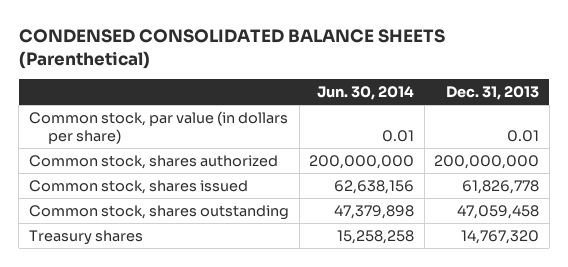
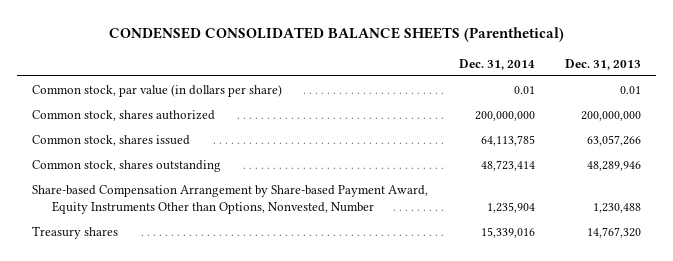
[317,86,415,101] Jun. 30, 2014 -> none
none -> [458,58,535,70] Dec. 31, 2014
[462,179,540,194] 61,826,778 -> [587,134,642,146] 63,057,266
[457,204,540,219] 47,059,458 -> [587,160,642,171] 48,289,946
none -> [32,184,429,214] Share-based Compensation Arrangement by Share-based Payment Award, Equity Instruments Other than Options, Nonvested, Number

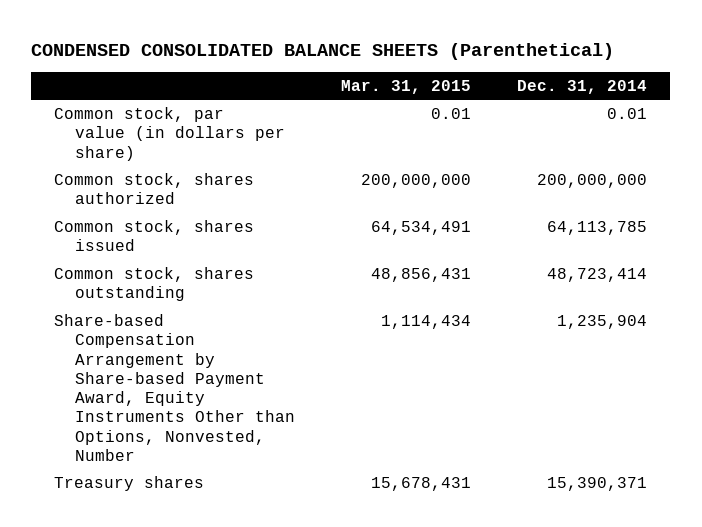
[565,58,642,70] Dec. 31, 2013 -> none
none -> [341,79,472,94] Mar. 31, 2015
[480,226,535,238] 15,339,016 -> [547,476,648,491] 15,390,371

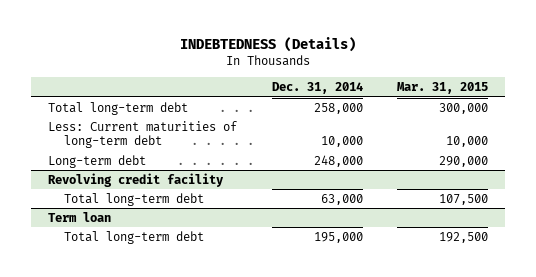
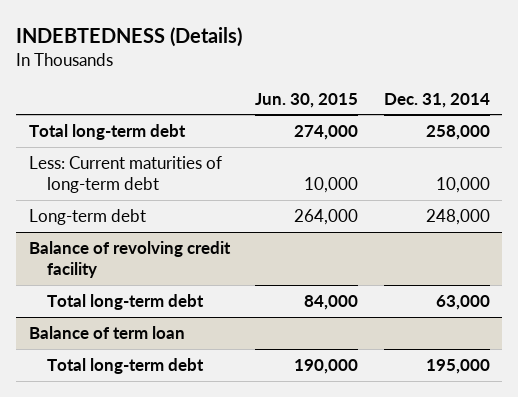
[396,81,488,94] Mar. 31, 2015 -> none
none -> [255,92,359,108] Jun. 30, 2015
[48,172,225,187] Revolving credit facility -> [28,240,231,279] Balance of revolving credit facility
[48,211,112,222] Term loan -> [28,325,185,339] Balance of term loan

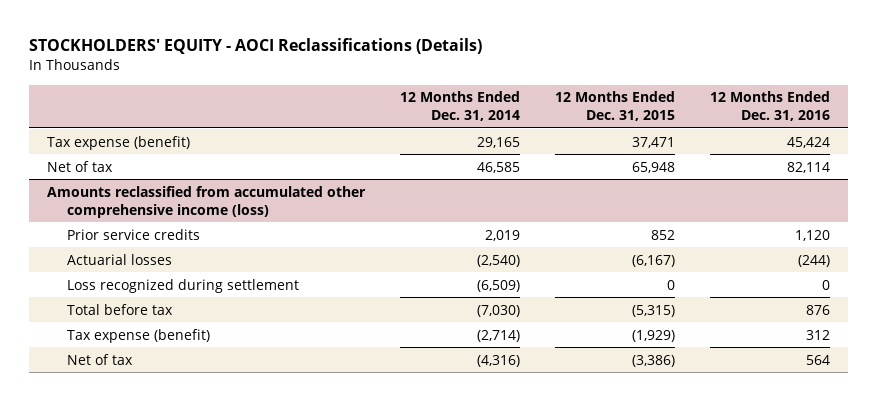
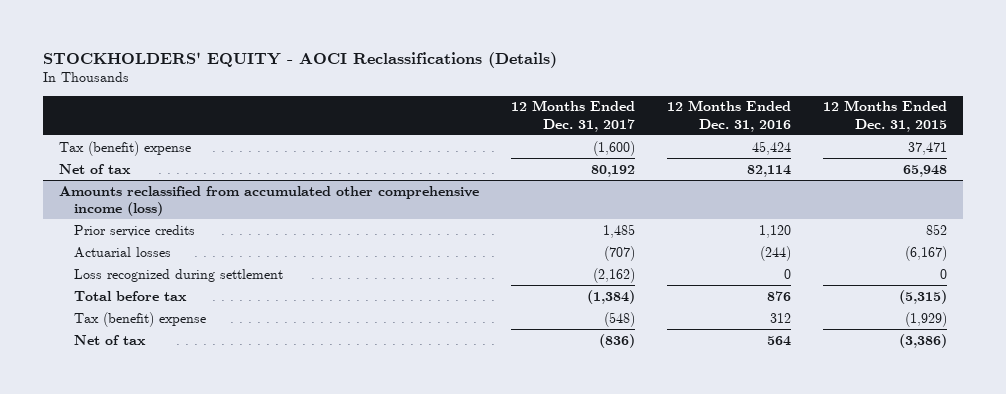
[400,91,521,122] 12 Months Ended Dec. 31, 2014 -> none
none -> [510,100,635,132] 12 Months Ended Dec. 31, 2017
[47,135,191,150] Tax expense (benefit) -> [58,140,191,156] Tax (benefit) expense
[67,328,211,343] Tax expense (benefit) -> [74,311,207,327] Tax (benefit) expense

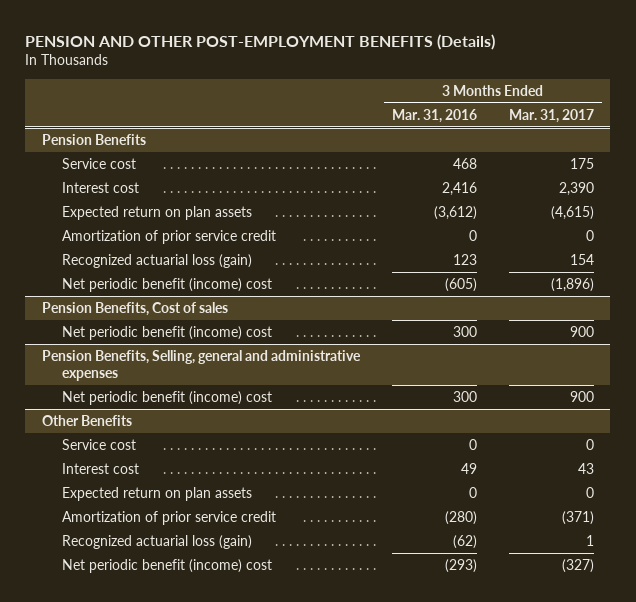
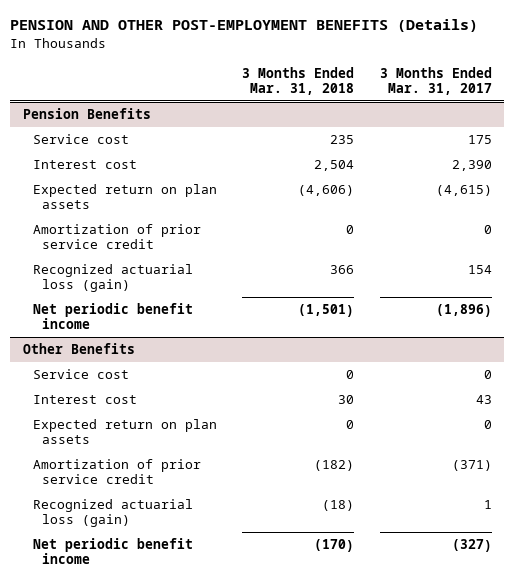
[391,108,477,123] Mar. 31, 2016 -> none
none -> [242,66,355,95] 3 Months Ended Mar. 31, 2018
[41,301,228,316] Pension Benefits, Cost of sales -> none
[61,325,272,340] Net periodic benefit (income) cost -> none
[41,349,361,382] Pension Benefits, Selling, general and administrative expenses -> none
[61,390,272,405] Net periodic benefit (income) cost -> none
[61,277,272,292] Net periodic benefit (income) cost -> [32,303,193,330] Net periodic benefit income
[61,558,272,573] Net periodic benefit (income) cost -> [32,538,193,565] Net periodic benefit income

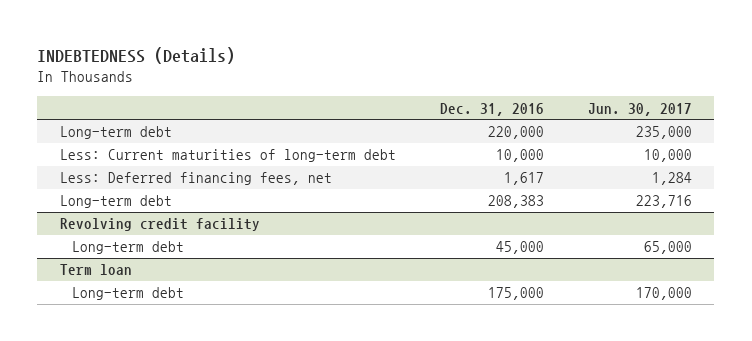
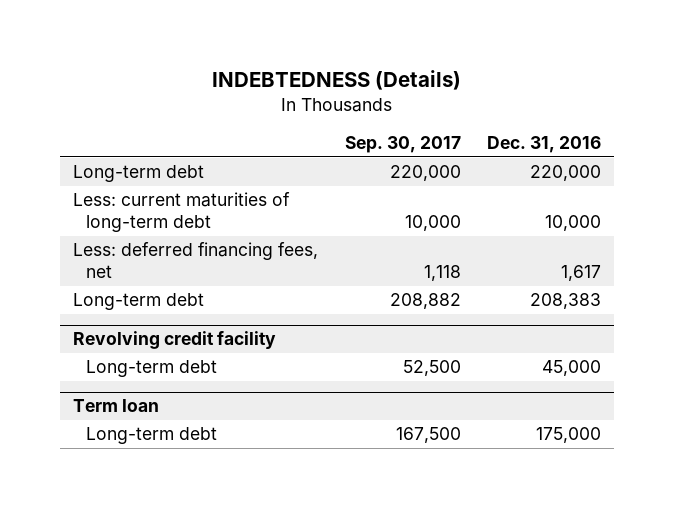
[588,102,693,116] Jun. 30, 2017 -> none
none -> [344,136,461,154] Sep. 30, 2017
[59,149,396,163] Less: Current maturities of long-term debt -> [73,192,291,233] Less: current maturities of long-term debt
[59,172,332,186] Less: Deferred financing fees, net -> [73,242,319,279] Less: deferred financing fees, net

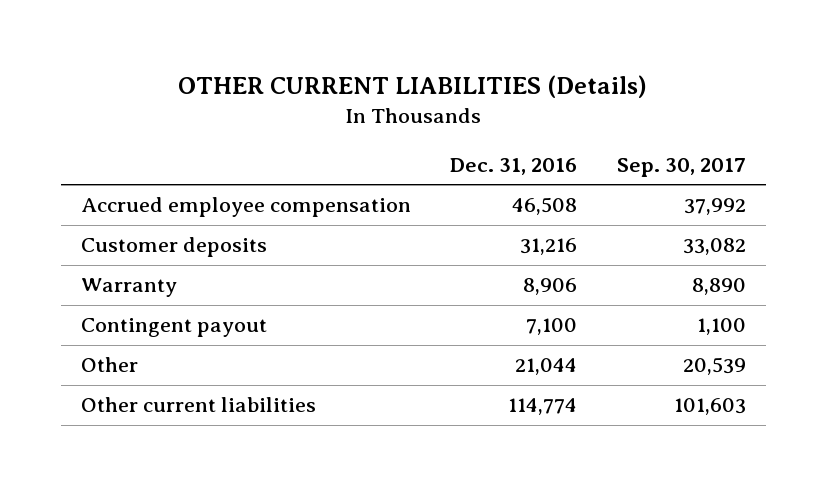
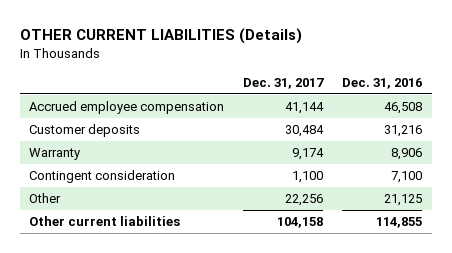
[617,157,747,177] Sep. 30, 2017 -> none
none -> [243,77,325,89] Dec. 31, 2017
[80,318,267,338] Contingent payout -> [29,170,176,184] Contingent consideration
[515,358,578,376] 21,044 -> [384,194,423,207] 21,125
[508,398,578,416] 114,774 -> [376,217,423,229] 114,855

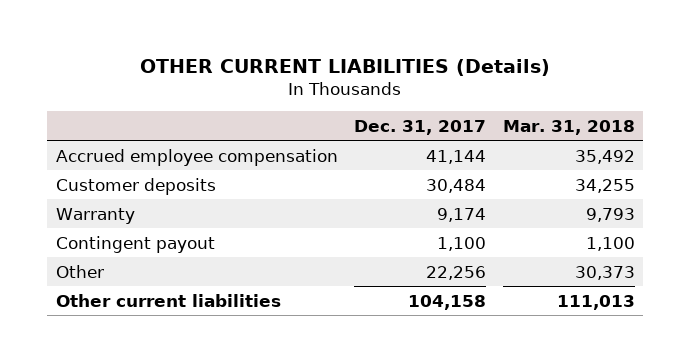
[342,77,423,89] Dec. 31, 2016 -> none
none -> [502,119,635,135] Mar. 31, 2018
[29,170,176,184] Contingent consideration -> [55,235,215,253] Contingent payout

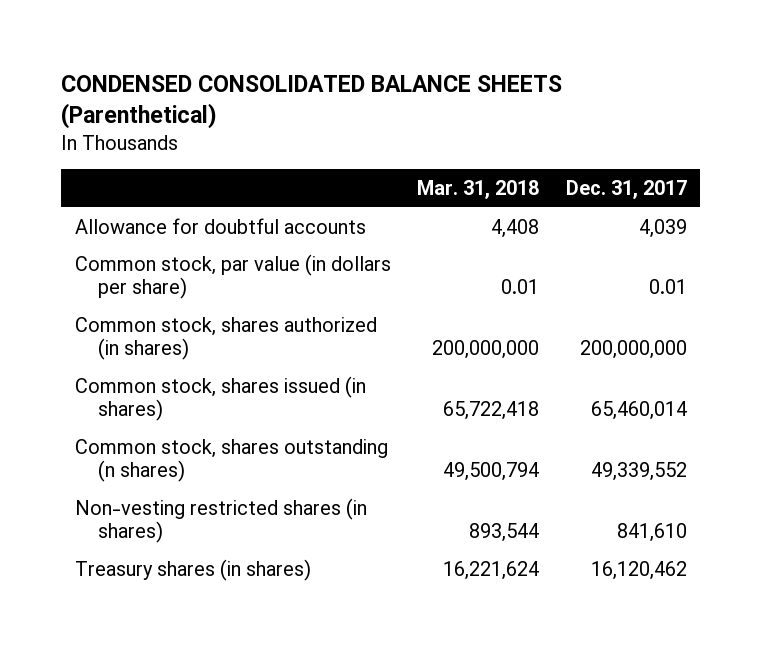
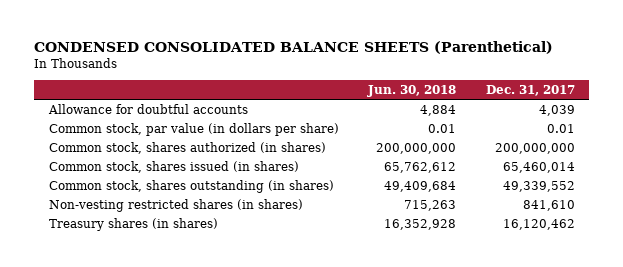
[417,180,540,200] Mar. 31, 2018 -> none
none -> [367,85,457,98] Jun. 30, 2018
[74,438,388,482] Common stock, shares outstanding (n shares) -> [48,180,334,194] Common stock, shares outstanding (in shares)

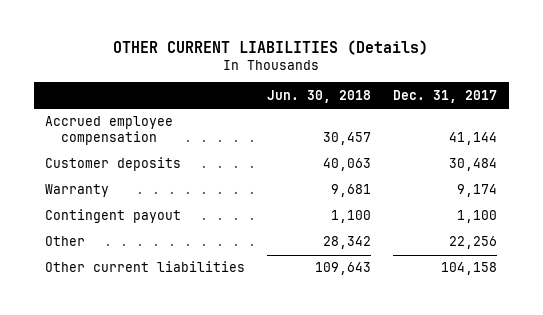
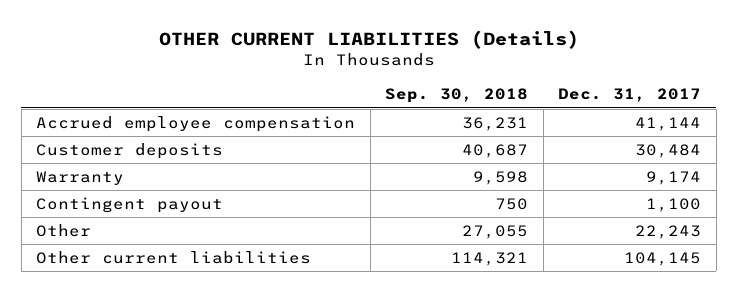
[267,89,372,103] Jun. 30, 2018 -> none
none -> [385,88,529,104] Sep. 30, 2018
[449,236,498,250] 22,256 -> [635,225,702,240] 22,243
[441,262,498,276] 104,158 -> [624,252,702,267] 104,145

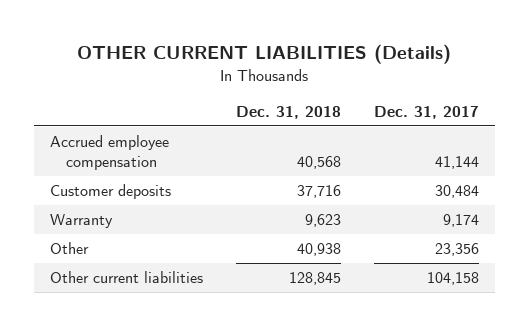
[385,88,529,104] Sep. 30, 2018 -> none
none -> [235,106,341,120] Dec. 31, 2018
[36,197,224,214] Contingent payout -> none
[635,225,702,240] 22,243 -> [434,243,479,257] 23,356
[624,252,702,267] 104,145 -> [426,272,479,286] 104,158

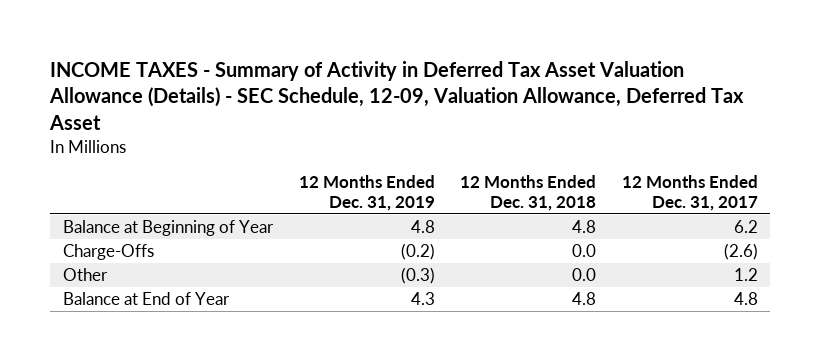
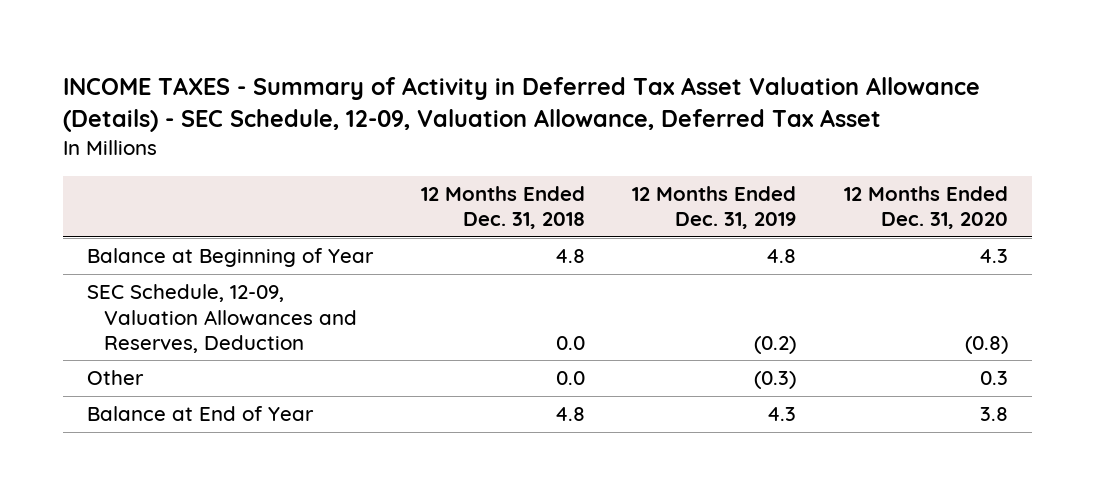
[621,175,758,211] 12 Months Ended Dec. 31, 2017 -> none
none -> [843,185,1008,230] 12 Months Ended Dec. 31, 2020
[63,244,155,261] Charge-Offs -> [87,284,358,353] SEC Schedule, 12-09, Valuation Allowances and Reserves, Deduction

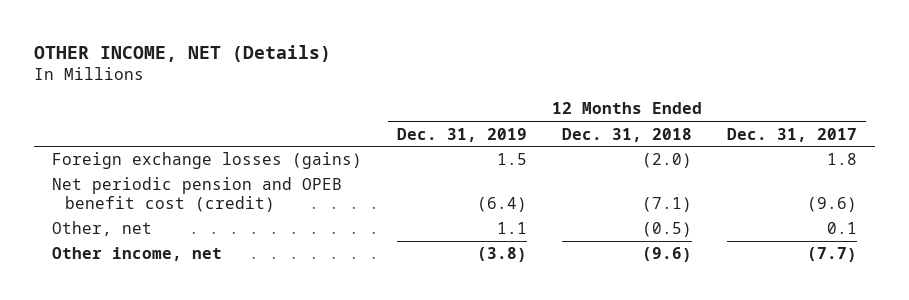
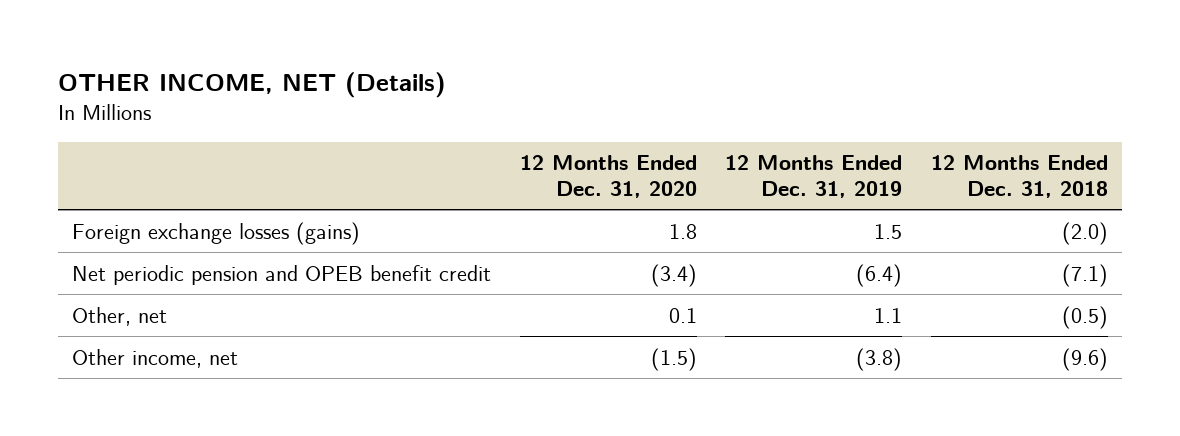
[727,127,858,142] Dec. 31, 2017 -> none
none -> [519,155,697,198] 12 Months Ended Dec. 31, 2020
[51,177,342,212] Net periodic pension and OPEB benefit cost (credit) -> [72,264,492,285] Net periodic pension and OPEB benefit credit

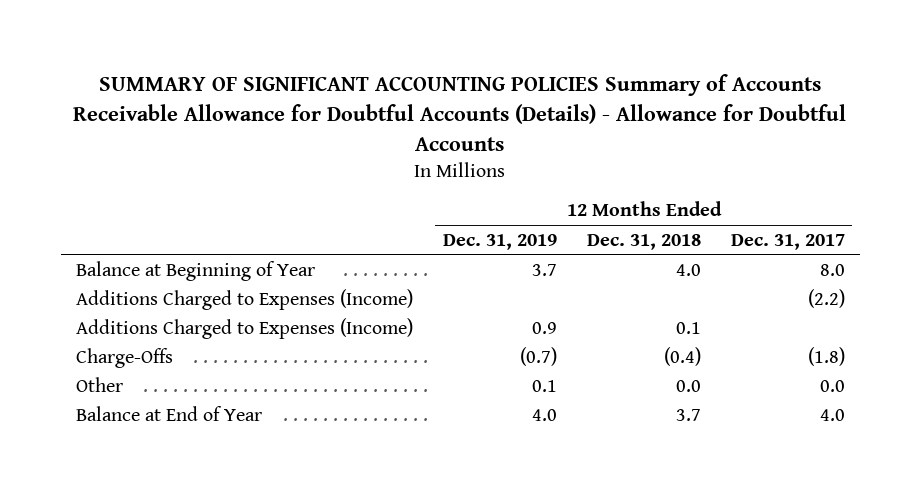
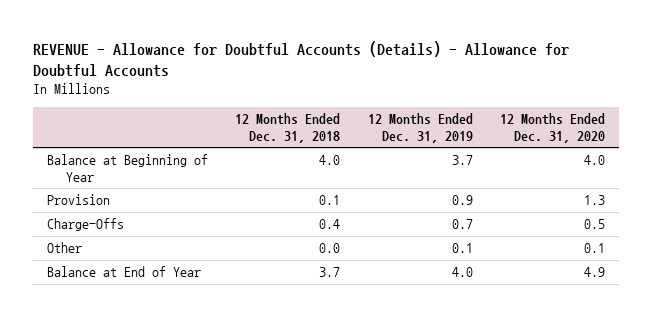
[73,73,847,151] SUMMARY OF SIGNIFICANT ACCOUNTING POLICIES Summary of Accounts Receivable Allowance for Doubtful Accounts (Details) - Allowance for Doubtful Accounts -> [33,41,570,78] REVENUE - Allowance for Doubtful Accounts (Details) - Allowance for Doubtful Accounts
[730,233,845,250] Dec. 31, 2017 -> none
none -> [500,113,606,143] 12 Months Ended Dec. 31, 2020
[75,288,413,310] Additions Charged to Expenses (Income) -> none
[75,317,413,339] Additions Charged to Expenses (Income) -> [47,194,111,206] Provision
[519,346,557,366] (0.7) -> [451,219,473,230] 0.7
[663,346,701,366] (0.4) -> [319,219,341,230] 0.4

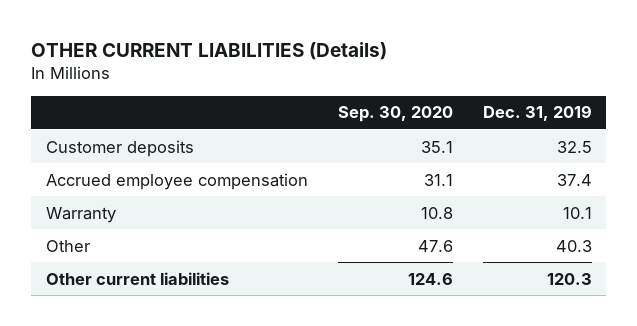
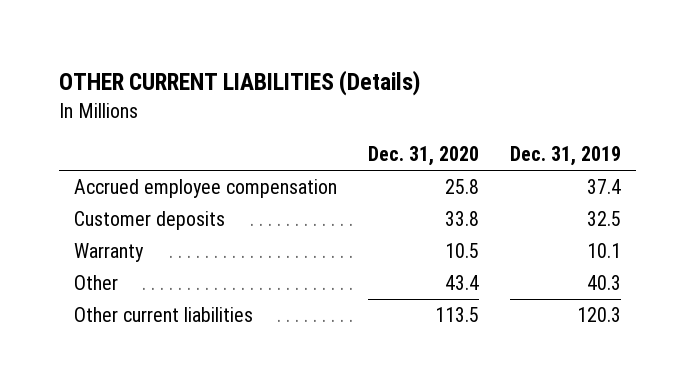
[337,106,453,123] Sep. 30, 2020 -> none
none -> [367,146,479,167] Dec. 31, 2020
[45,139,194,157] Customer deposits -> [74,211,226,231] Customer deposits

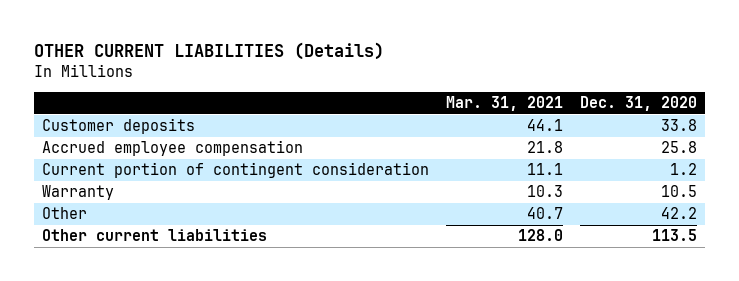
[509,146,621,167] Dec. 31, 2019 -> none
none -> [446,96,564,112] Mar. 31, 2021
[74,179,338,199] Accrued employee compensation -> [42,140,304,157] Accrued employee compensation
none -> [42,162,430,179] Current portion of contingent consideration
[444,275,479,291] 43.4 -> [660,207,697,220] 42.2

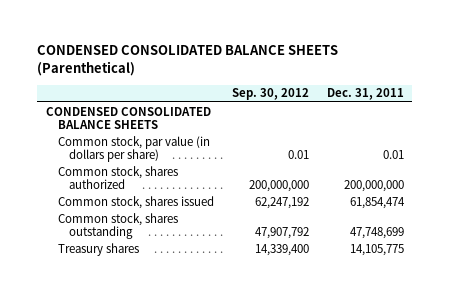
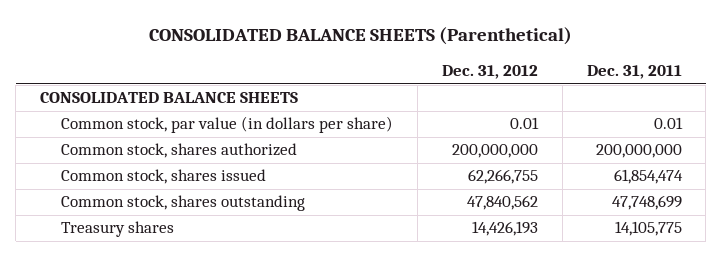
[37,45,339,77] CONDENSED CONSOLIDATED BALANCE SHEETS (Parenthetical) -> [148,27,572,46] CONSOLIDATED BALANCE SHEETS (Parenthetical)
[231,88,309,101] Sep. 30, 2012 -> none
none -> [441,65,538,80] Dec. 31, 2012
[46,106,212,130] CONDENSED CONSOLIDATED BALANCE SHEETS -> [40,92,299,104] CONSOLIDATED BALANCE SHEETS

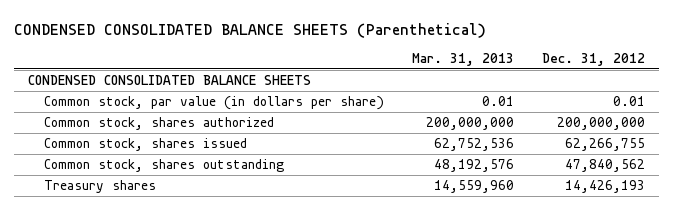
[148,27,572,46] CONSOLIDATED BALANCE SHEETS (Parenthetical) -> [13,22,486,38] CONDENSED CONSOLIDATED BALANCE SHEETS (Parenthetical)
[586,65,682,80] Dec. 31, 2011 -> none
none -> [411,53,514,67] Mar. 31, 2013
[40,92,299,104] CONSOLIDATED BALANCE SHEETS -> [27,75,311,86] CONDENSED CONSOLIDATED BALANCE SHEETS

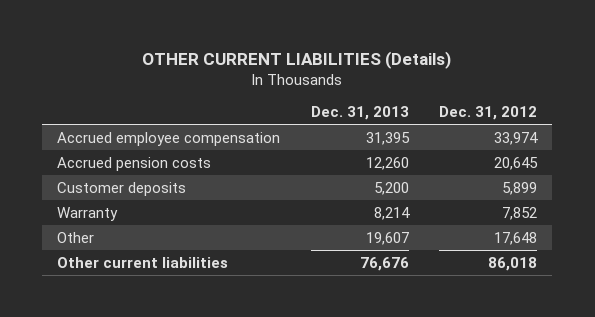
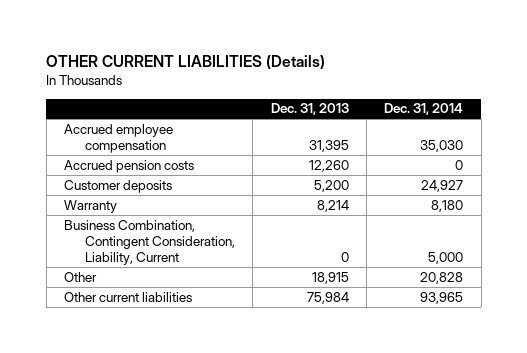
[439,106,538,121] Dec. 31, 2012 -> none
none -> [384,103,464,116] Dec. 31, 2014
none -> [64,219,235,266] Business Combination, Contingent Consideration, Liability, Current
[365,231,409,245] 19,607 -> [311,271,349,284] 18,915
[359,256,409,271] 76,676 -> [306,291,349,304] 75,984

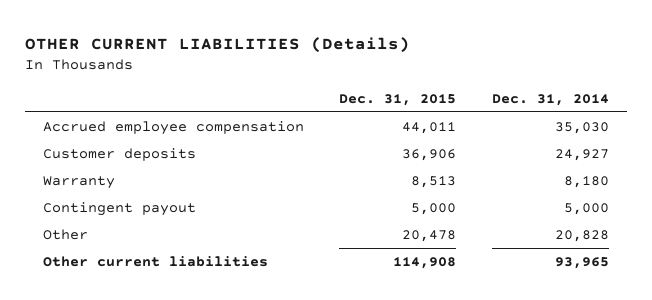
[270,103,349,116] Dec. 31, 2013 -> none
none -> [339,93,457,106] Dec. 31, 2015
[64,159,195,173] Accrued pension costs -> none
[64,219,235,266] Business Combination, Contingent Consideration, Liability, Current -> [43,202,197,217] Contingent payout

